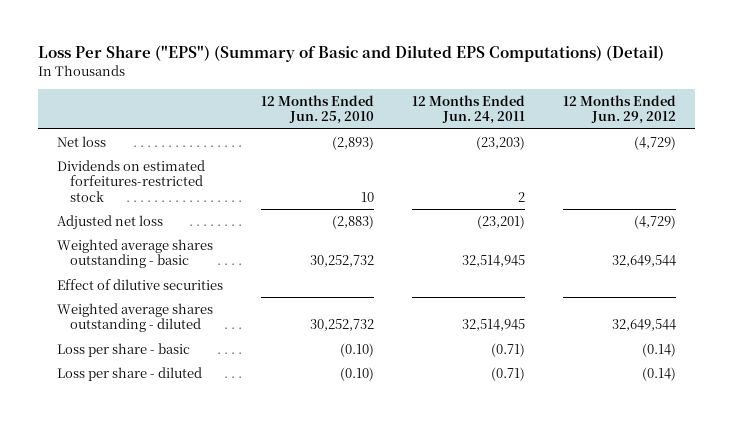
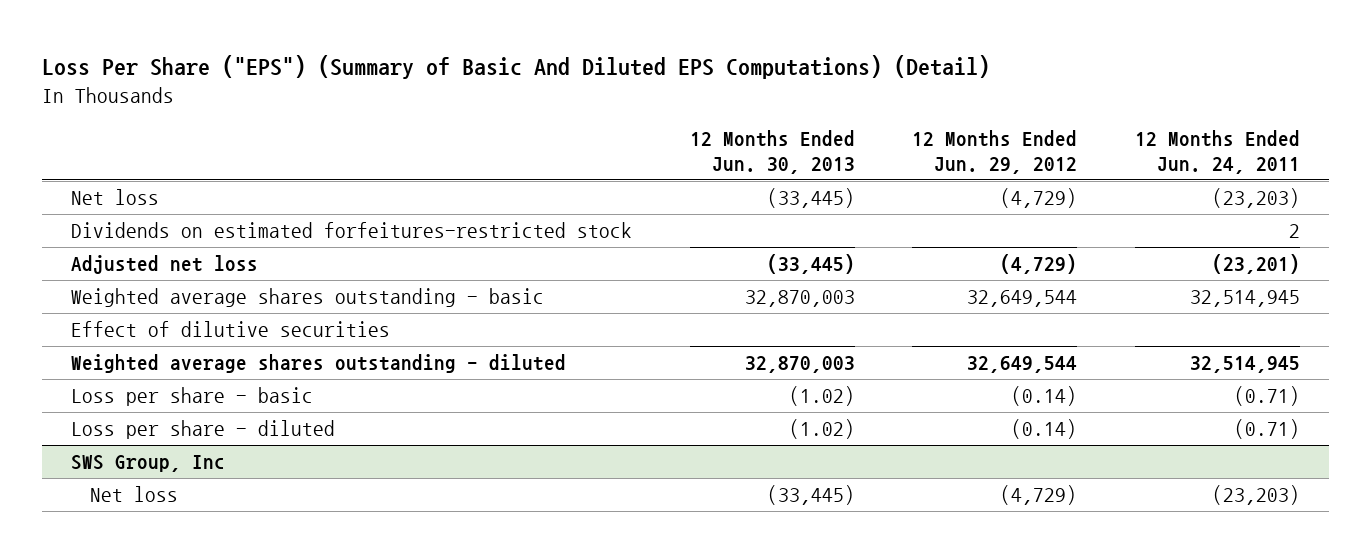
[38,45,665,63] Loss Per Share ("EPS") (Summary of Basic and Diluted EPS Computations) (Detail) -> [42,54,991,79] Loss Per Share ("EPS") (Summary of Basic And Diluted EPS Computations) (Detail)
[261,94,375,125] 12 Months Ended Jun. 25, 2010 -> none
none -> [689,130,855,174] 12 Months Ended Jun. 30, 2013
none -> [71,455,226,473] SWS Group, Inc
none -> [90,486,179,503] Net loss

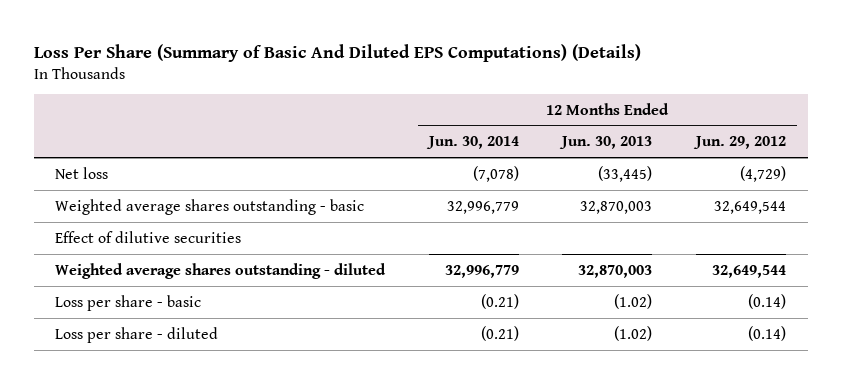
[42,54,991,79] Loss Per Share ("EPS") (Summary of Basic And Diluted EPS Computations) (Detail) -> [33,43,641,62] Loss Per Share (Summary of Basic And Diluted EPS Computations) (Details)
[1134,130,1300,174] 12 Months Ended Jun. 24, 2011 -> none
none -> [425,136,519,150] Jun. 30, 2014
[71,222,633,239] Dividends on estimated forfeitures-restricted stock -> none
[71,255,259,275] Adjusted net loss -> none
[71,455,226,473] SWS Group, Inc -> none
[90,486,179,503] Net loss -> none

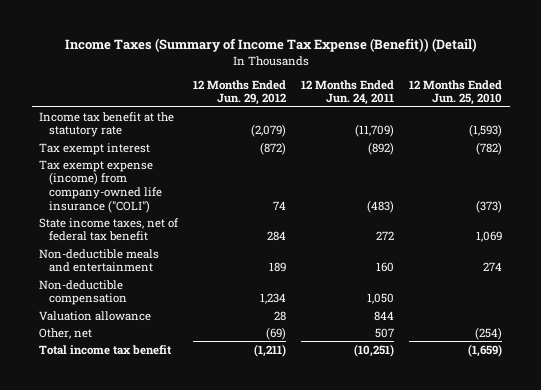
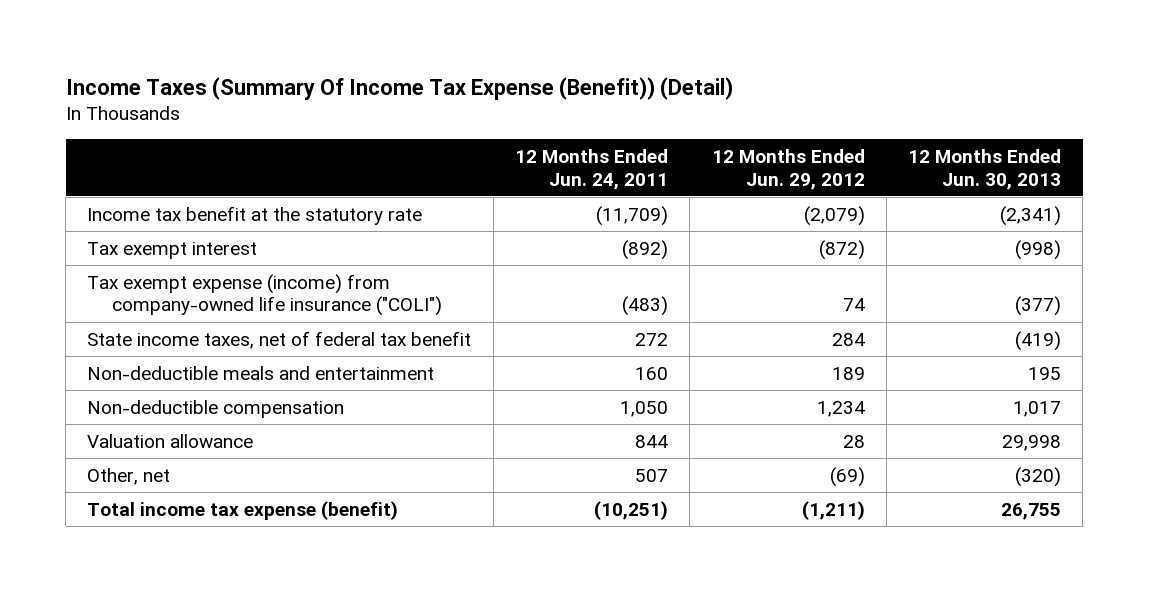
[64,38,477,53] Income Taxes (Summary of Income Tax Expense (Benefit)) (Detail) -> [65,76,733,100] Income Taxes (Summary Of Income Tax Expense (Benefit)) (Detail)
[409,79,503,106] 12 Months Ended Jun. 25, 2010 -> none
none -> [908,148,1062,190] 12 Months Ended Jun. 30, 2013
[39,344,173,355] Total income tax benefit -> [87,500,399,520] Total income tax expense (benefit)

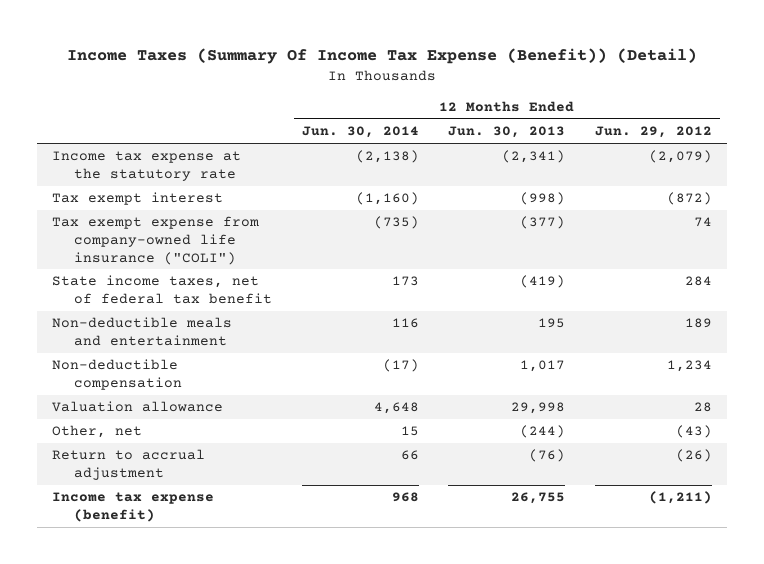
[515,148,669,190] 12 Months Ended Jun. 24, 2011 -> none
none -> [301,126,419,139] Jun. 30, 2014
[87,205,423,225] Income tax benefit at the statutory rate -> [52,151,242,181] Income tax expense at the statutory rate
[87,273,443,317] Tax exempt expense (income) from company-owned life insurance ("COLI") -> [52,216,260,265] Tax exempt expense from company-owned life insurance ("COLI")
[829,466,865,487] (69) -> [676,425,713,439] (43)
[1015,466,1062,487] (320) -> [520,425,566,439] (244)
none -> [52,449,206,480] Return to accrual adjustment
[87,500,399,520] Total income tax expense (benefit) -> [52,492,215,522] Income tax expense (benefit)

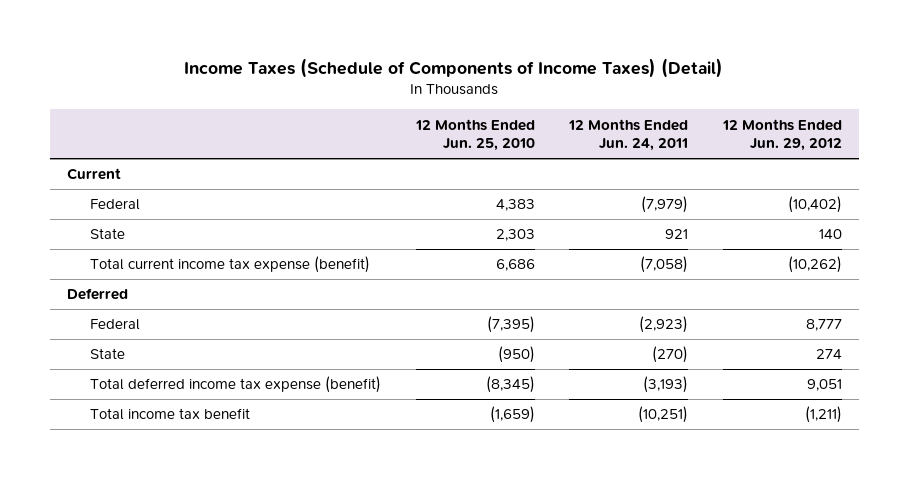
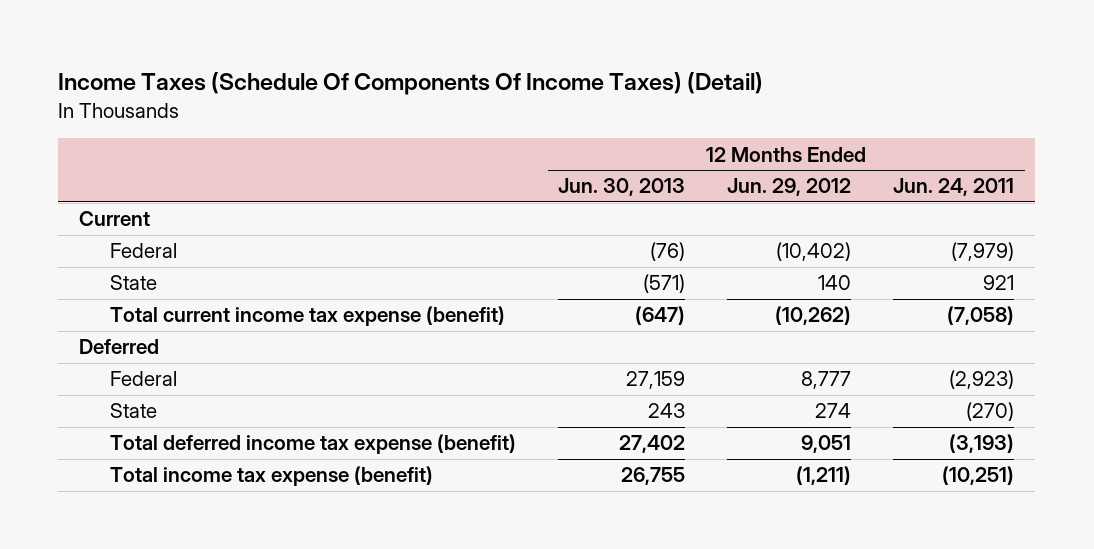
[184,57,724,78] Income Taxes (Schedule of Components of Income Taxes) (Detail) -> [58,72,764,96] Income Taxes (Schedule Of Components Of Income Taxes) (Detail)
[414,118,535,152] 12 Months Ended Jun. 25, 2010 -> none
none -> [558,178,686,197] Jun. 30, 2013
[90,408,251,421] Total income tax benefit -> [110,466,434,487] Total income tax expense (benefit)

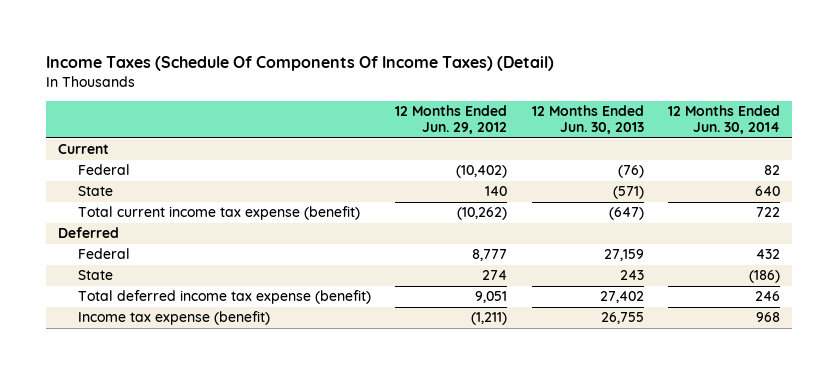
[893,178,1015,197] Jun. 24, 2011 -> none
none -> [667,104,780,135] 12 Months Ended Jun. 30, 2014
[110,466,434,487] Total income tax expense (benefit) -> [78,311,271,326] Income tax expense (benefit)

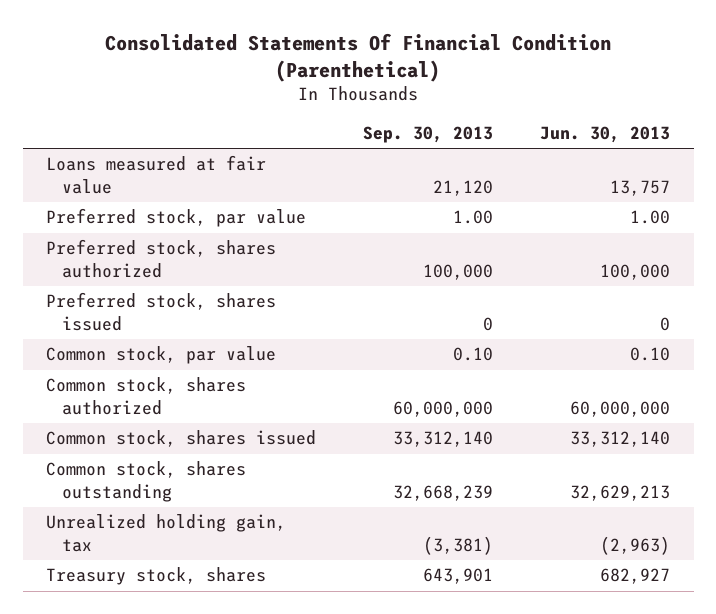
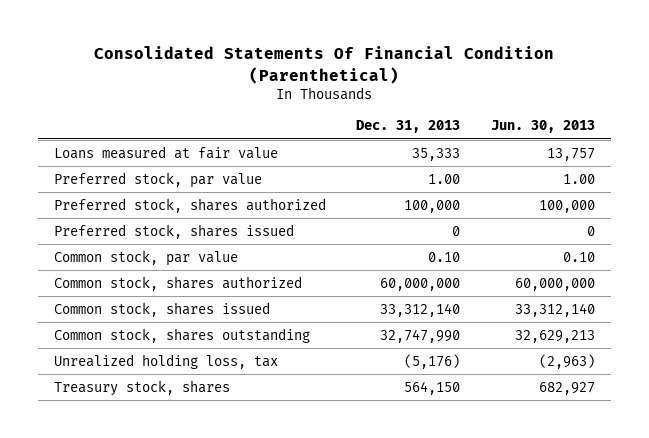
[363,125,494,143] Sep. 30, 2013 -> none
none -> [356,120,461,134] Dec. 31, 2013
[46,514,287,552] Unrealized holding gain, tax -> [53,353,278,369] Unrealized holding loss, tax

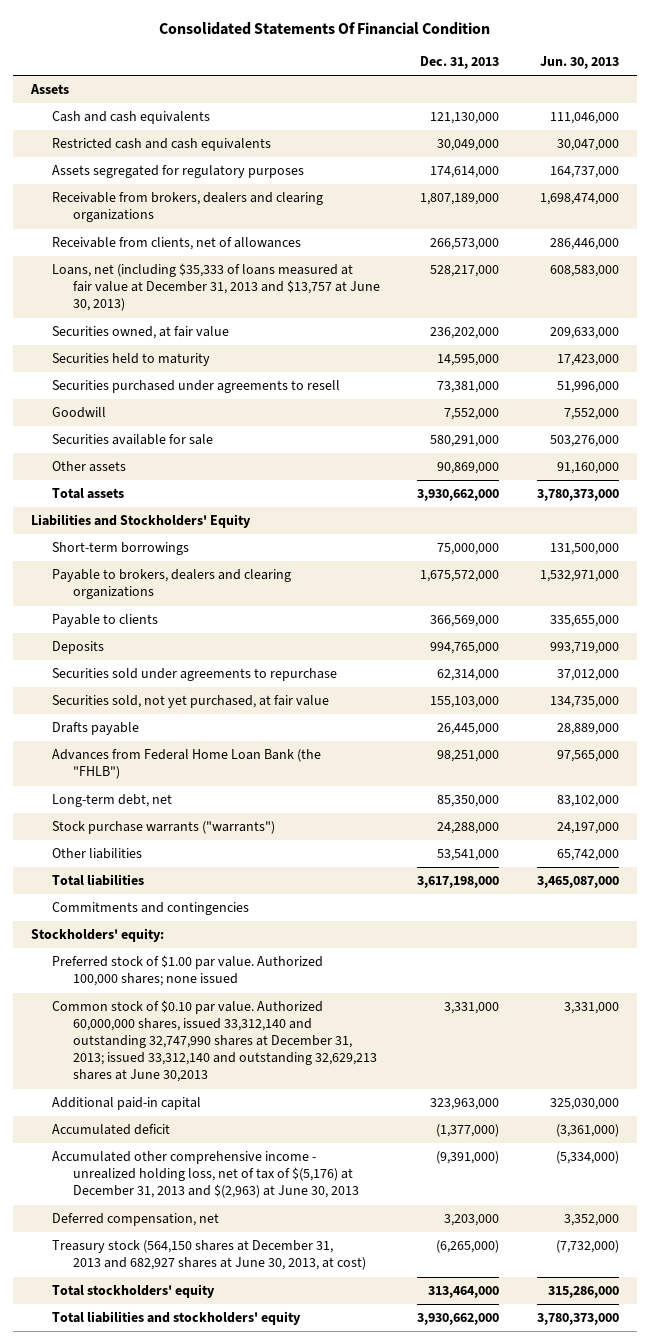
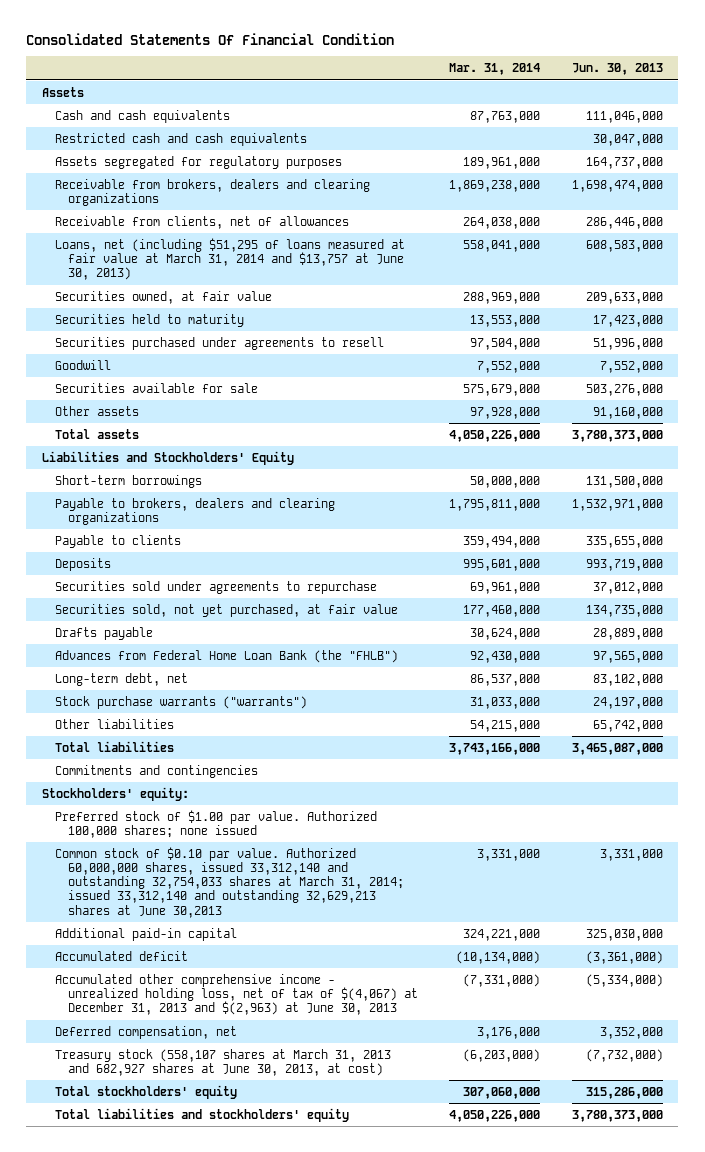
[420,56,500,70] Dec. 31, 2013 -> none
none -> [449,63,541,76] Mar. 31, 2014
[52,263,381,312] Loans, net (including $35,333 of loans measured at fair value at December 31, 2013 and $13,757 at June 30, 2013) -> [54,237,405,281] Loans, net (including $51,295 of loans measured at fair value at March 31, 2014 and $13,757 at June 30, 2013)
[52,1000,378,1083] Common stock of $0.10 par value. Authorized 60,000,000 shares, issued 33,312,140 and outstanding 32,747,990 shares at December 31, 2013; issued 33,312,140 and outstanding 32,629,213 shares at June 30,2013 -> [54,846,405,918] Common stock of $0.10 par value. Authorized 60,000,000 shares, issued 33,312,140 and outstanding 32,754,033 shares at March 31, 2014; issued 33,312,140 and outstanding 32,629,213 shares at June 30,2013
[52,1151,360,1199] Accumulated other comprehensive income - unrealized holding loss, net of tax of $(5,176) at December 31, 2013 and $(2,963) at June 30, 2013 -> [54,973,419,1016] Accumulated other comprehensive income - unrealized holding loss, net of tax of $(4,067) at December 31, 2013 and $(2,963) at June 30, 2013
[52,1240,367,1271] Treasury stock (564,150 shares at December 31, 2013 and 682,927 shares at June 30, 2013, at cost) -> [54,1048,391,1076] Treasury stock (558,107 shares at March 31, 2013 and 682,927 shares at June 30, 2013, at cost)

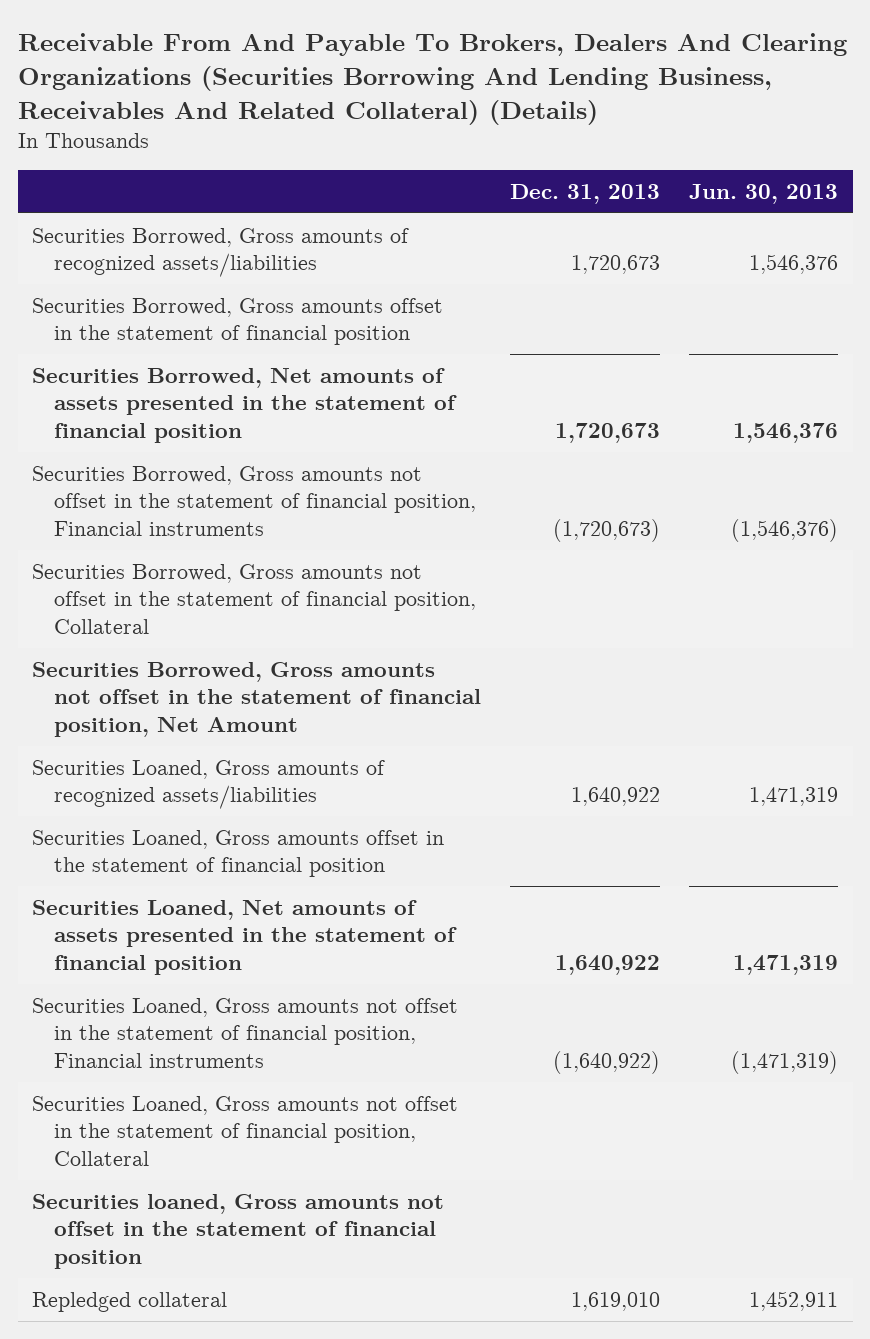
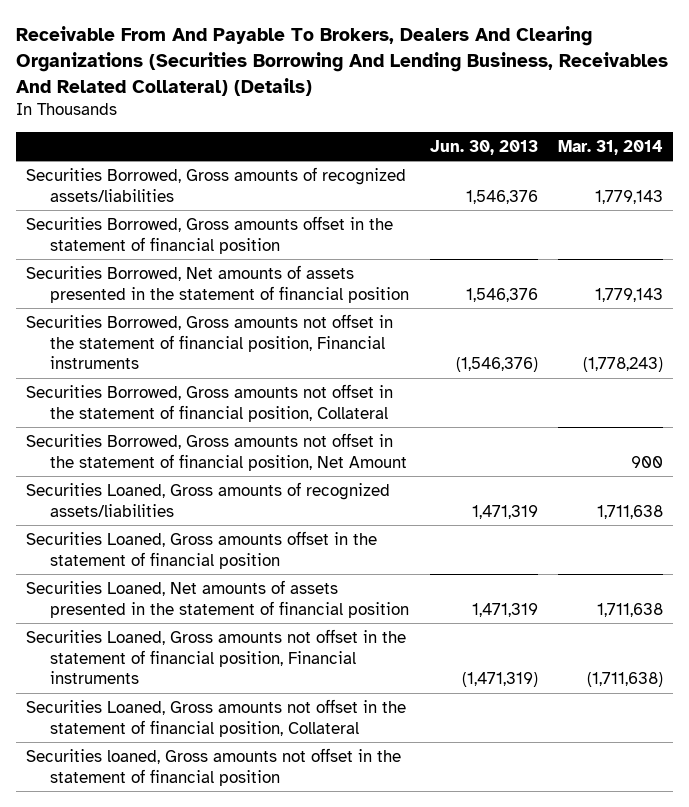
[509,183,660,204] Dec. 31, 2013 -> none
none -> [558,139,664,155] Mar. 31, 2014
[32,1291,228,1312] Repledged collateral -> none

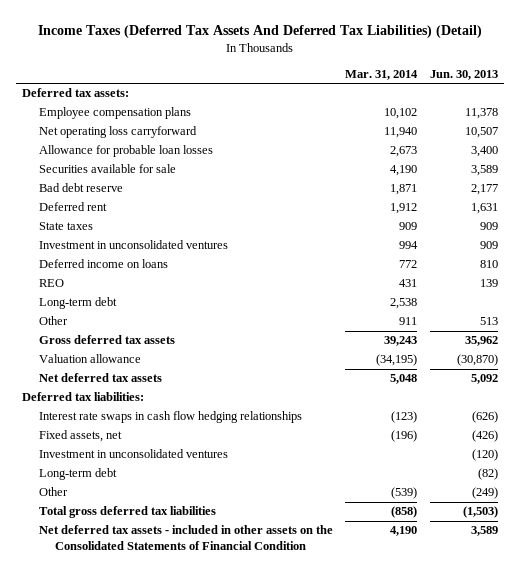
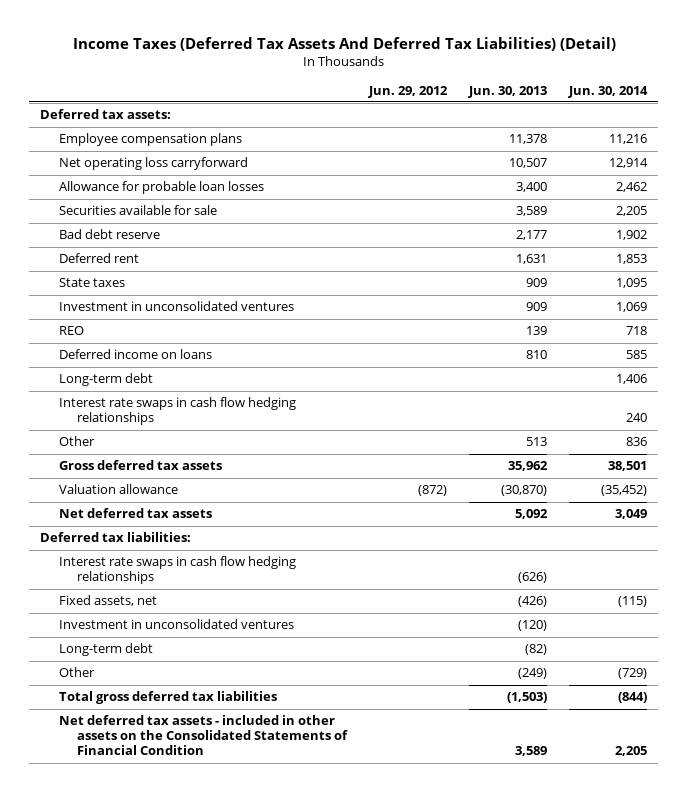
[345,69,419,80] Mar. 31, 2014 -> none
none -> [367,85,448,98] Jun. 29, 2012
none -> [567,85,648,98] Jun. 30, 2014
[38,259,168,269] Deferred income on loans -> [58,349,212,360] Deferred income on loans
none -> [58,397,296,426] Interest rate swaps in cash flow hedging relationships

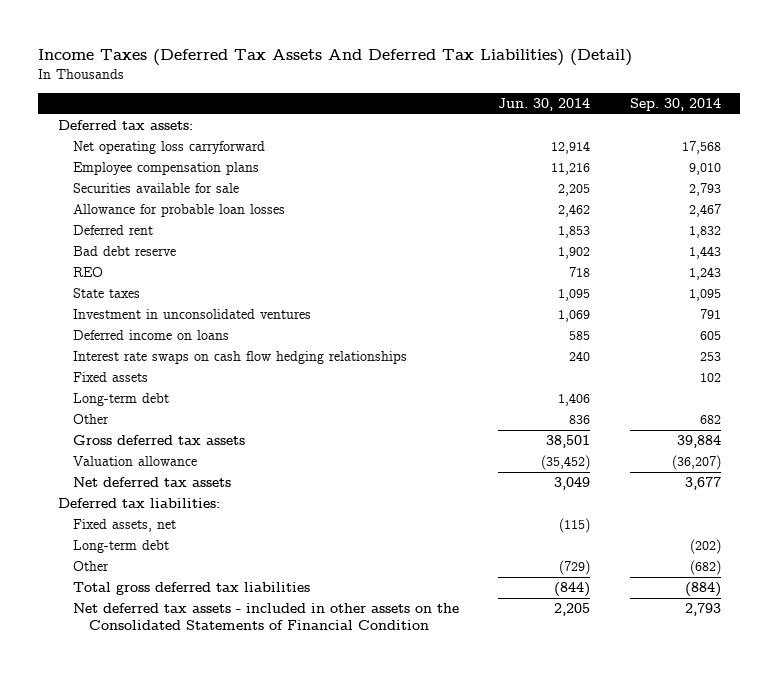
[367,85,448,98] Jun. 29, 2012 -> none
[467,85,547,98] Jun. 30, 2013 -> none
none -> [629,98,721,112] Sep. 30, 2014
[58,133,242,147] Employee compensation plans -> [73,162,260,176] Employee compensation plans
[58,181,264,195] Allowance for probable loan losses -> [73,204,286,218] Allowance for probable loan losses
[58,229,160,240] Bad debt reserve -> [73,246,177,257] Bad debt reserve
[58,326,84,336] REO -> [73,267,104,278] REO
none -> [73,351,408,365] Interest rate swaps on cash flow hedging relationships
none -> [73,372,149,383] Fixed assets
[58,397,296,426] Interest rate swaps in cash flow hedging relationships -> none
[58,556,296,585] Interest rate swaps in cash flow hedging relationships -> none
[58,619,294,630] Investment in unconsolidated ventures -> none

